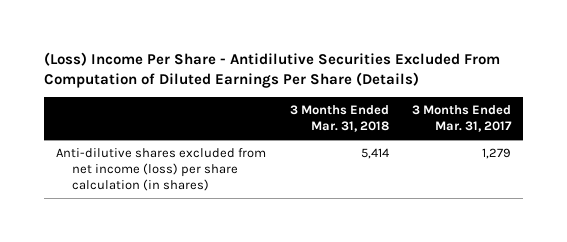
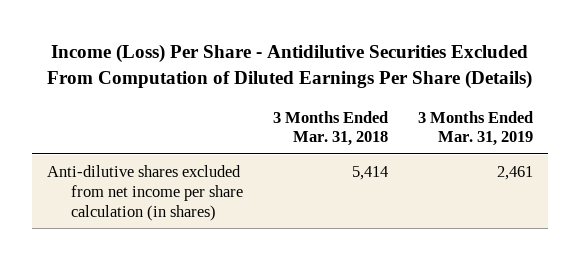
[44,52,501,89] (Loss) Income Per Share - Antidilutive Securities Excluded From Computation of Diluted Earnings Per Share (Details) -> [47,44,533,90] Income (Loss) Per Share - Antidilutive Securities Excluded From Computation of Diluted Earnings Per Share (Details)
[412,105,513,133] 3 Months Ended Mar. 31, 2017 -> none
none -> [418,110,534,147] 3 Months Ended Mar. 31, 2019
[56,148,267,191] Anti-dilutive shares excluded from net income (loss) per share calculation (in shares) -> [47,164,244,221] Anti-dilutive shares excluded from net income per share calculation (in shares)

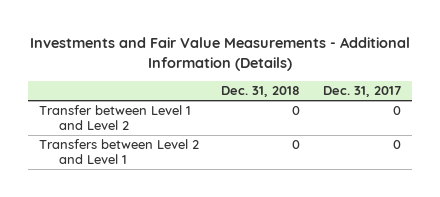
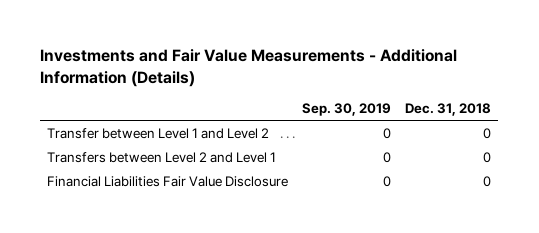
[322,85,401,97] Dec. 31, 2017 -> none
none -> [302,103,392,117] Sep. 30, 2019
none -> [47,175,289,187] Financial Liabilities Fair Value Disclosure

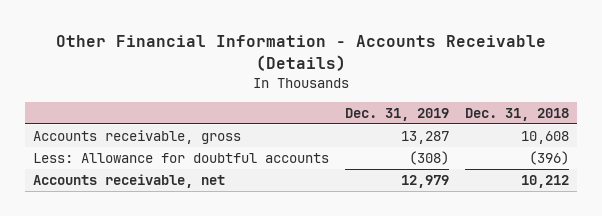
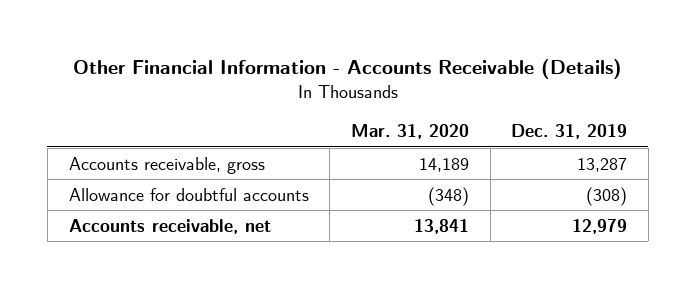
[465,107,570,121] Dec. 31, 2018 -> none
none -> [350,123,469,139] Mar. 31, 2020
[32,153,329,164] Less: Allowance for doubtful accounts -> [68,187,309,201] Allowance for doubtful accounts

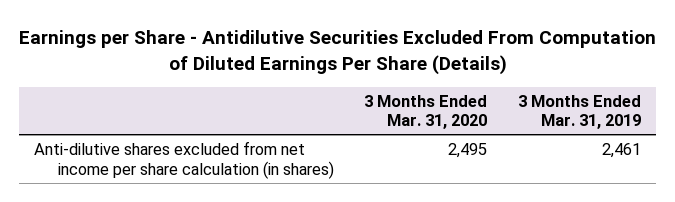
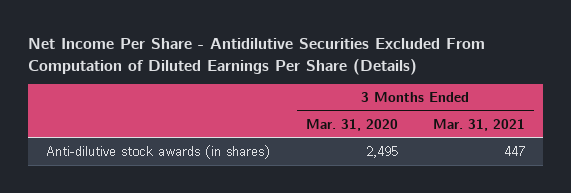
[18,30,656,76] Earnings per Share - Antidilutive Securities Excluded From Computation of Diluted Earnings Per Share (Details) -> [27,38,485,75] Net Income Per Share - Antidilutive Securities Excluded From Computation of Diluted Earnings Per Share (Details)
[517,94,641,130] 3 Months Ended Mar. 31, 2019 -> none
none -> [433,118,526,131] Mar. 31, 2021
[34,141,334,179] Anti-dilutive shares excluded from net income per share calculation (in shares) -> [45,145,270,160] Anti-dilutive stock awards (in shares)

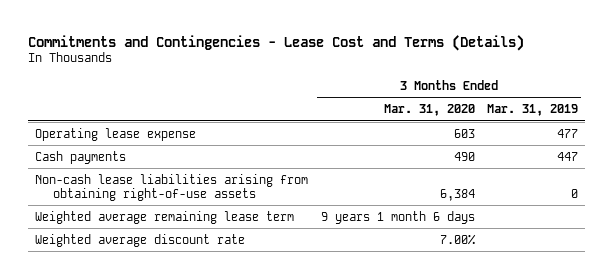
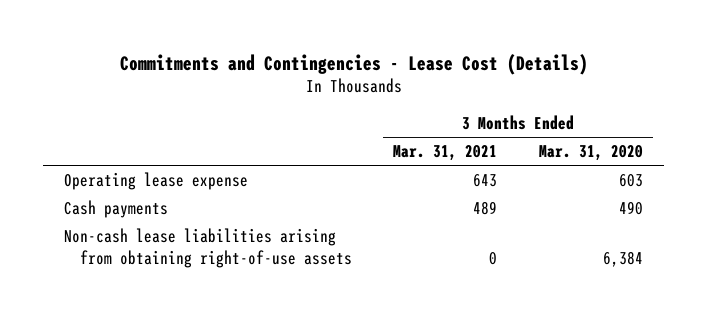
[28,34,525,51] Commitments and Contingencies - Lease Cost and Terms (Details) -> [119,53,588,75] Commitments and Contingencies - Lease Cost (Details)
[487,104,579,117] Mar. 31, 2019 -> none
none -> [393,145,498,162] Mar. 31, 2021
[34,210,294,224] Weighted average remaining lease term -> none
[34,233,245,247] Weighted average discount rate -> none

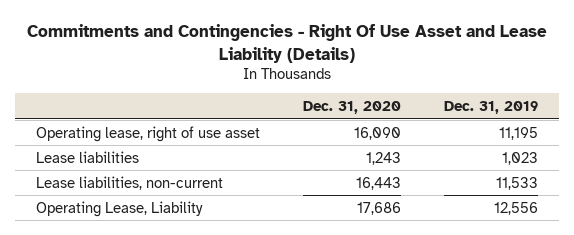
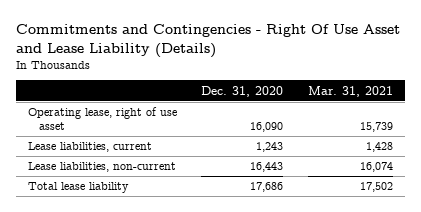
[443,100,538,114] Dec. 31, 2019 -> none
none -> [307,85,393,97] Mar. 31, 2021
[36,150,140,163] Lease liabilities -> [28,142,153,153] Lease liabilities, current
[36,200,204,217] Operating Lease, Liability -> [28,182,130,194] Total lease liability

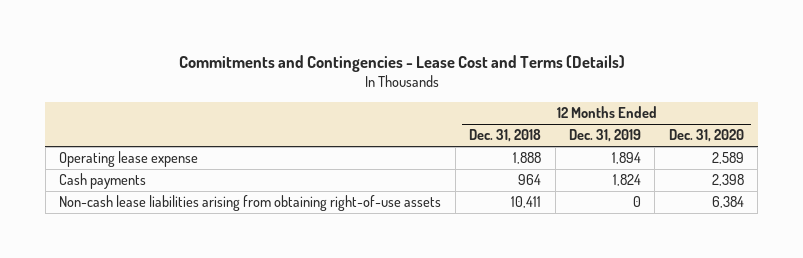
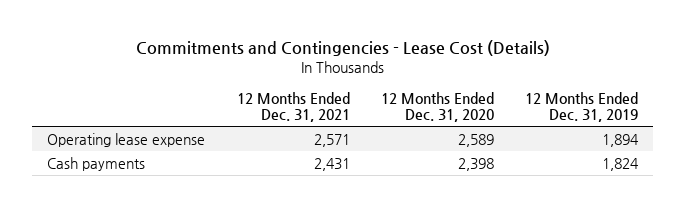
[178,54,625,72] Commitments and Contingencies - Lease Cost and Terms (Details) -> [135,40,550,57] Commitments and Contingencies - Lease Cost (Details)
[469,129,542,143] Dec. 31, 2018 -> none
none -> [236,91,350,123] 12 Months Ended Dec. 31, 2021
[59,195,442,212] Non-cash lease liabilities arising from obtaining right-of-use assets -> none

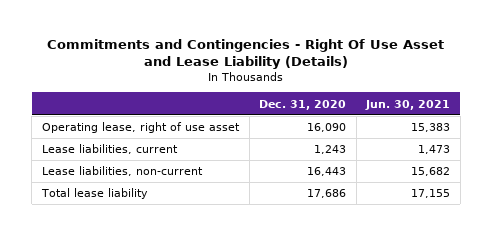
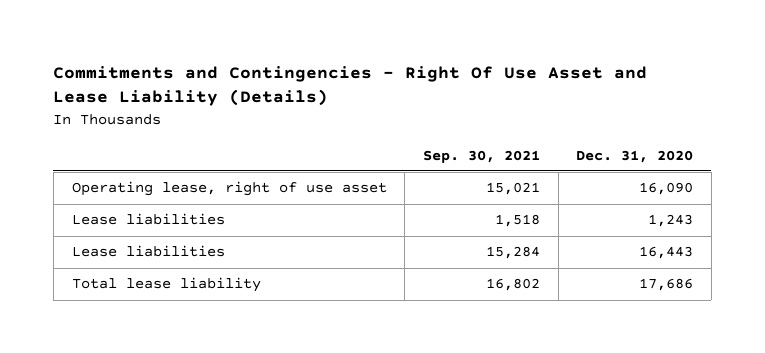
[365,99,451,110] Jun. 30, 2021 -> none
none -> [422,149,540,163] Sep. 30, 2021
[41,144,178,155] Lease liabilities, current -> [71,213,225,226] Lease liabilities
[41,166,203,177] Lease liabilities, non-current -> [71,245,225,258] Lease liabilities

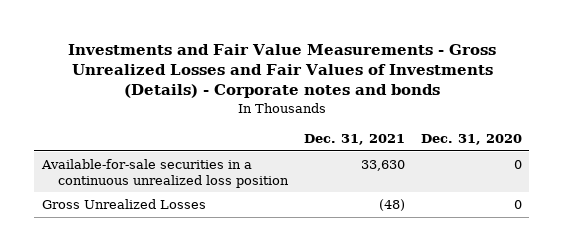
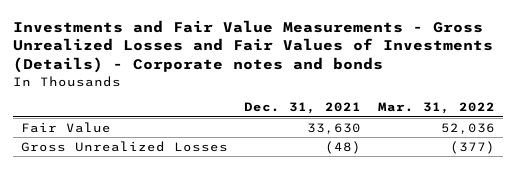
[420,133,522,145] Dec. 31, 2020 -> none
none -> [377,102,495,115] Mar. 31, 2022
[41,159,290,188] Available-for-sale securities in a continuous unrealized loss position -> [21,121,112,133] Fair Value

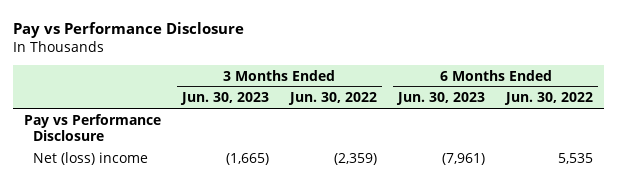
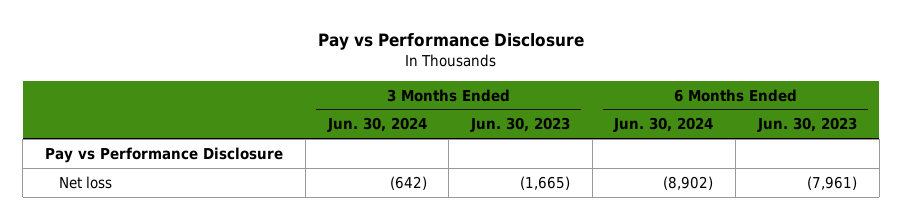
[287,92,377,106] Jun. 30, 2022 -> none
[504,92,594,106] Jun. 30, 2022 -> none
none -> [326,117,427,133] Jun. 30, 2024
none -> [613,117,714,133] Jun. 30, 2024
[33,151,149,165] Net (loss) income -> [59,175,113,189] Net loss

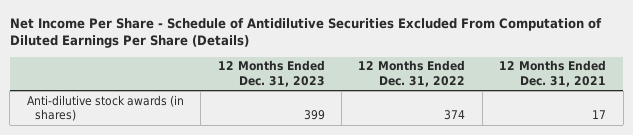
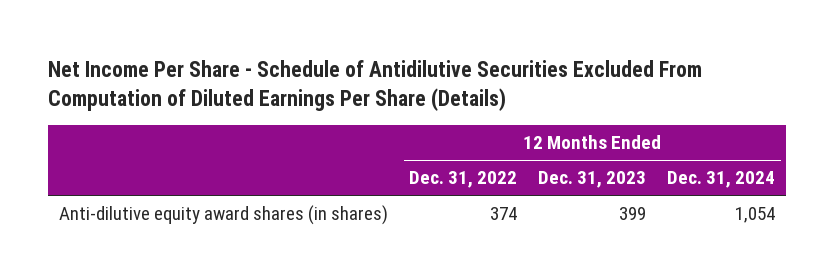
[499,60,607,87] 12 Months Ended Dec. 31, 2021 -> none
none -> [667,171,776,189] Dec. 31, 2024
[26,94,184,122] Anti-dilutive stock awards (in shares) -> [58,205,388,226] Anti-dilutive equity award shares (in shares)

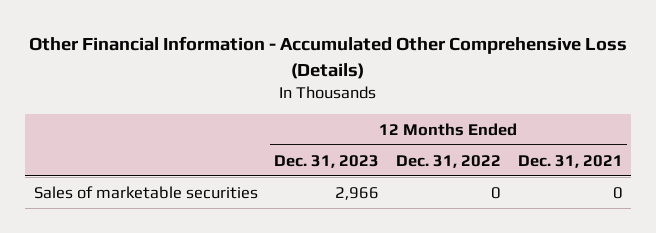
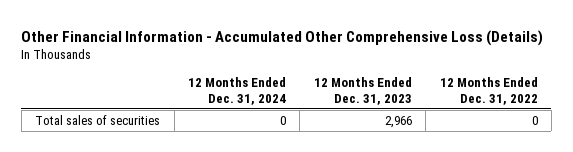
[517,154,623,168] Dec. 31, 2021 -> none
none -> [188,77,287,105] 12 Months Ended Dec. 31, 2024
[33,185,258,199] Sales of marketable securities -> [35,114,161,125] Total sales of securities

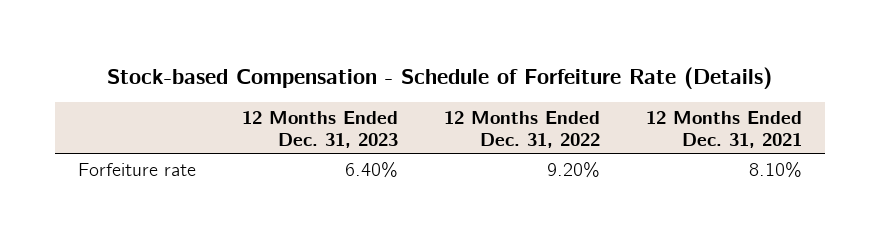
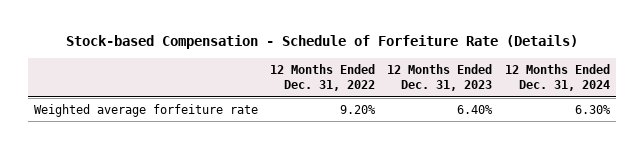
[646,110,803,148] 12 Months Ended Dec. 31, 2021 -> none
none -> [504,64,610,92] 12 Months Ended Dec. 31, 2024
[77,163,196,177] Forfeiture rate -> [34,103,259,117] Weighted average forfeiture rate

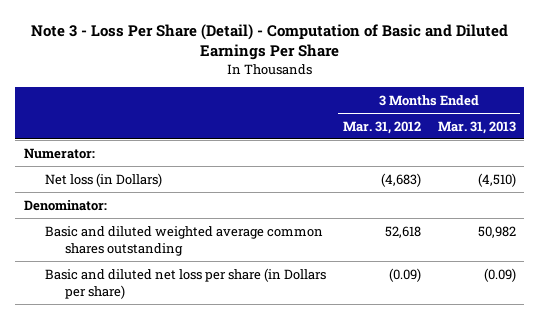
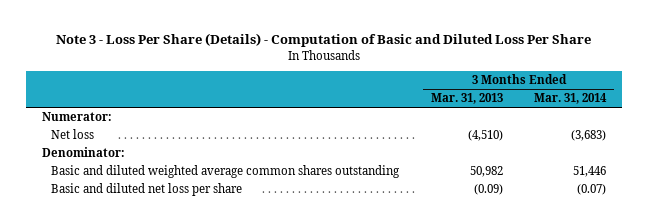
[30,23,508,61] Note 3 - Loss Per Share (Detail) - Computation of Basic and Diluted Earnings Per Share -> [56,33,592,48] Note 3 - Loss Per Share (Details) - Computation of Basic and Diluted Loss Per Share
[342,120,421,134] Mar. 31, 2012 -> none
none -> [534,93,608,105] Mar. 31, 2014
[44,172,162,187] Net loss (in Dollars) -> [51,129,95,140] Net loss
[44,267,326,299] Basic and diluted net loss per share (in Dollars per share) -> [51,183,243,197] Basic and diluted net loss per share

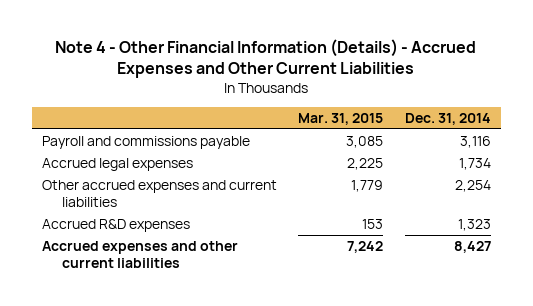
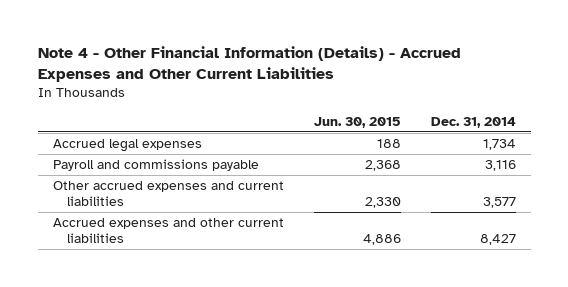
[298,112,384,125] Mar. 31, 2015 -> none
none -> [313,116,401,128] Jun. 30, 2015
[42,218,191,232] Accrued R&D expenses -> none
[42,135,251,149] Payroll and commissions payable -> [52,159,259,172] Payroll and commissions payable
[454,179,491,192] 2,254 -> [482,196,516,208] 3,577

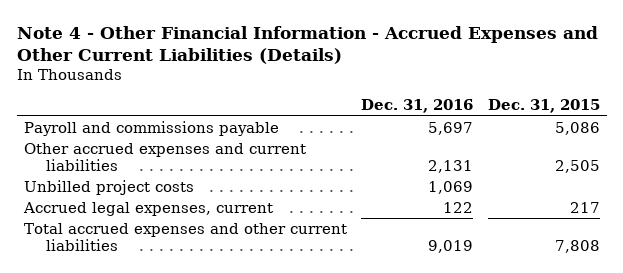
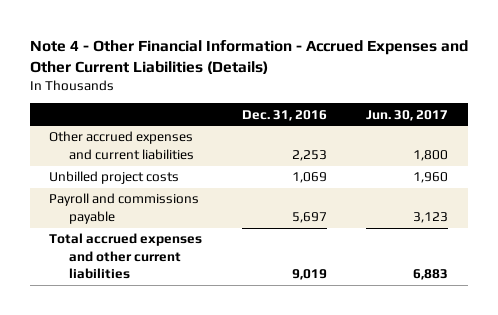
[487,99,600,114] Dec. 31, 2015 -> none
none -> [366,109,449,121] Jun. 30, 2017
[428,159,474,173] 2,131 -> [291,149,327,161] 2,253
[22,201,273,216] Accrued legal expenses, current -> none
[23,120,279,136] Payroll and commissions payable -> [49,193,200,224] Payroll and commissions payable

